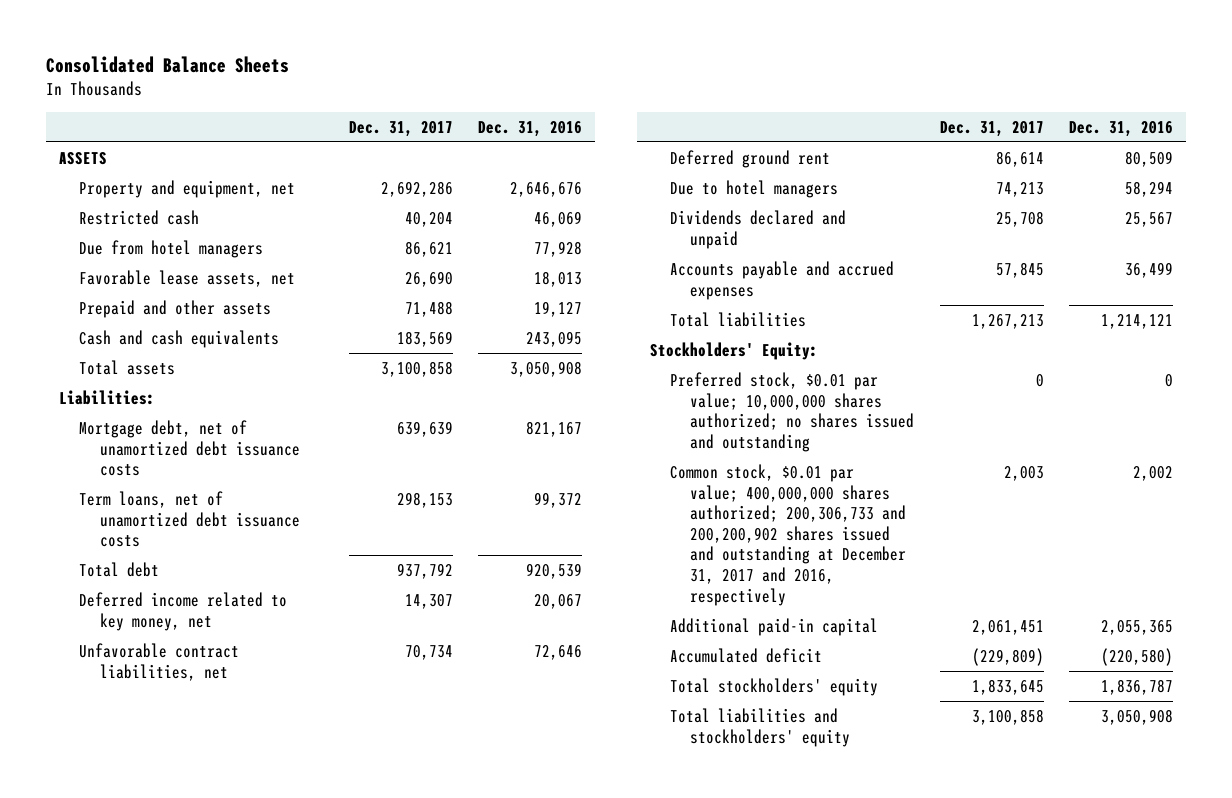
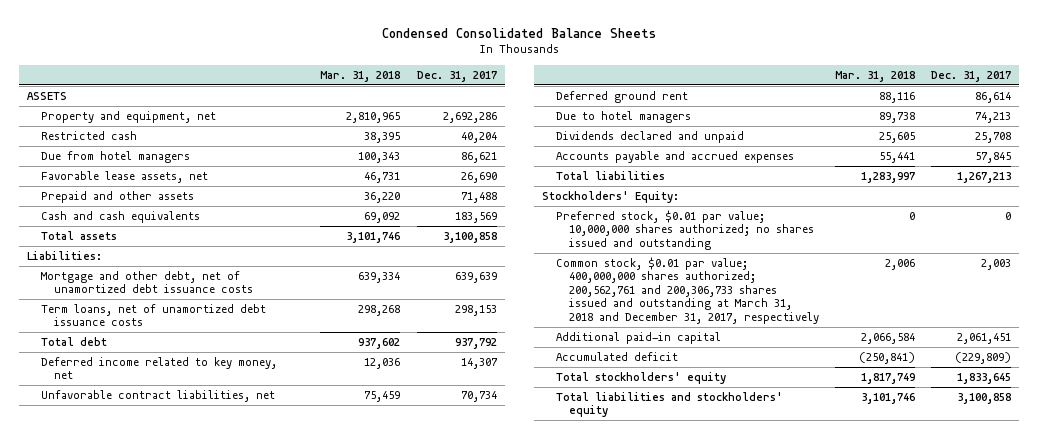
[46,56,290,74] Consolidated Balance Sheets -> [382,27,657,38] Condensed Consolidated Balance Sheets
[478,120,583,137] Dec. 31, 2016 -> none
none -> [320,71,401,83] Mar. 31, 2018
[79,419,300,477] Mortgage debt, net of unamortized debt issuance costs -> [40,270,254,294] Mortgage and other debt, net of unamortized debt issuance costs
[670,463,907,606] Common stock, $0.01 par value; 400,000,000 shares authorized; 200,306,733 and 200,200,902 shares issued and outstanding at December 31, 2017 and 2016, respectively -> [555,256,819,324] Common stock, $0.01 par value; 400,000,000 shares authorized; 200,562,761 and 200,306,733 shares issued and outstanding at March 31, 2018 and December 31, 2017, respectively

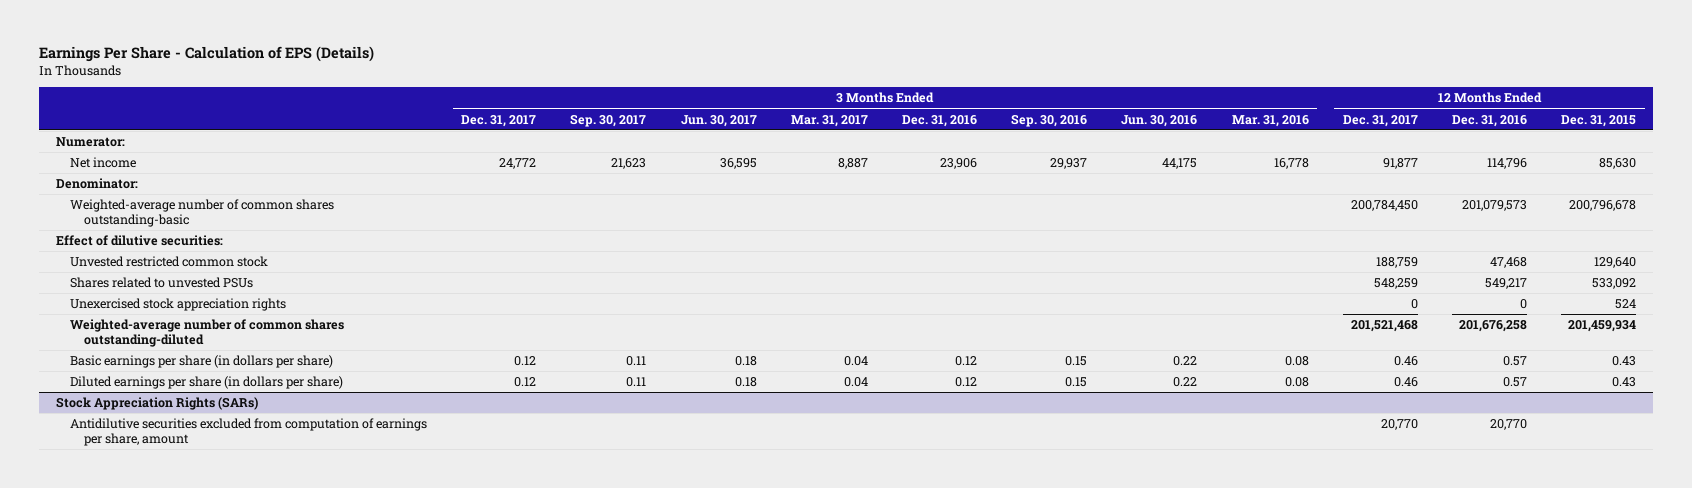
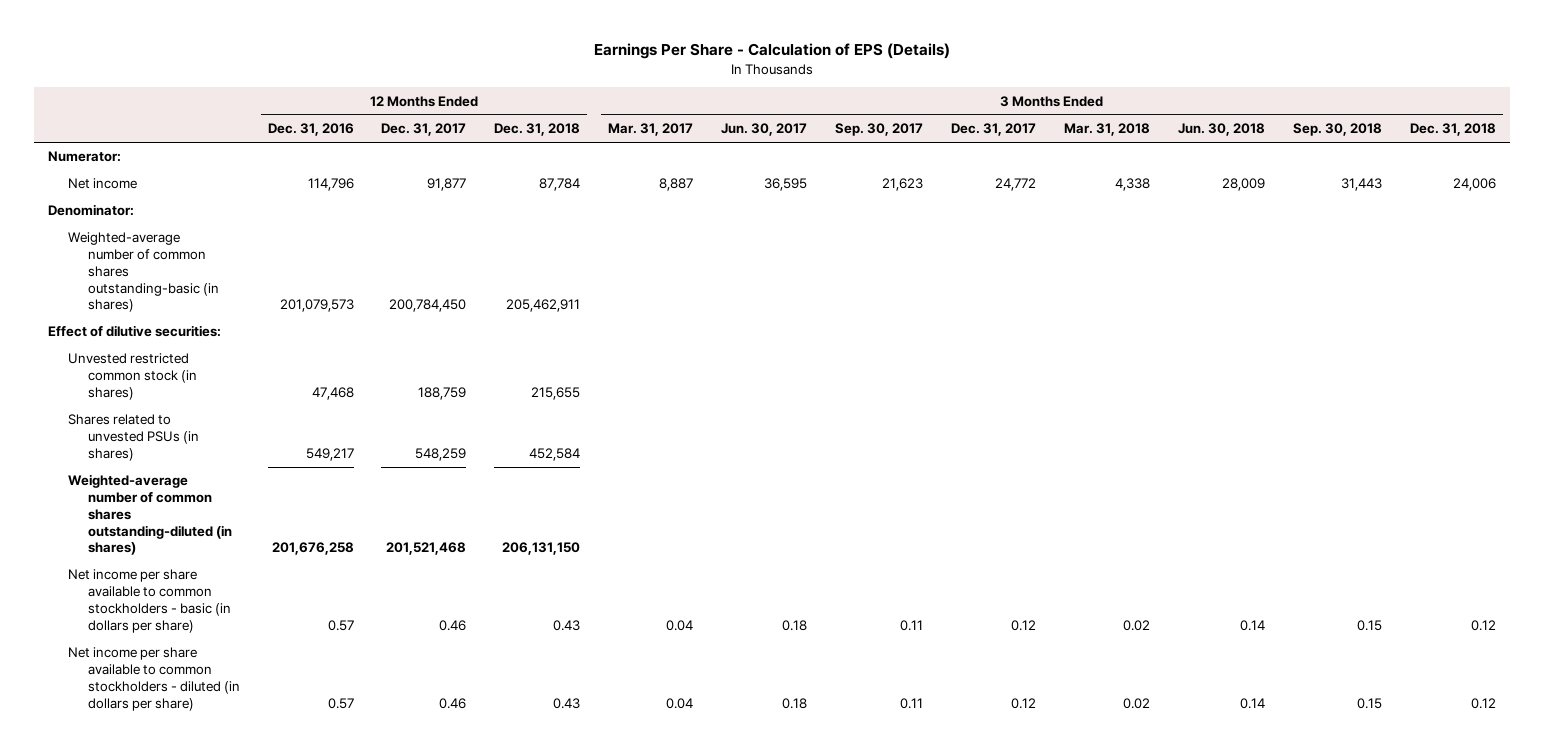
[902,114,978,127] Dec. 31, 2016 -> none
[1011,113,1088,127] Sep. 30, 2016 -> none
[1121,114,1198,127] Jun. 30, 2016 -> none
[1231,114,1309,127] Mar. 31, 2016 -> none
[1561,114,1637,127] Dec. 31, 2015 -> none
none -> [494,123,581,137] Dec. 31, 2018
none -> [1064,123,1151,137] Mar. 31, 2018
none -> [1178,123,1266,137] Jun. 30, 2018
none -> [1293,123,1383,137] Sep. 30, 2018
none -> [1410,123,1497,137] Dec. 31, 2018
[70,199,335,228] Weighted-average number of common shares outstanding-basic -> [67,232,219,313] Weighted-average number of common shares outstanding-basic (in shares)
[70,298,287,312] Unexercised stock appreciation rights -> none
[55,397,258,411] Stock Appreciation Rights (SARs) -> none
[70,418,428,447] Antidilutive securities excluded from computation of earnings per share, amount -> none
[70,256,269,268] Unvested restricted common stock -> [67,353,197,400] Unvested restricted common stock (in shares)
[70,277,254,289] Shares related to unvested PSUs -> [67,414,199,461] Shares related to unvested PSUs (in shares)
[70,319,345,348] Weighted-average number of common shares outstanding-diluted -> [67,474,232,556] Weighted-average number of common shares outstanding-diluted (in shares)
[70,355,334,369] Basic earnings per share (in dollars per share) -> [67,569,231,633] Net income per share available to common stockholders - basic (in dollars per share)
[70,376,344,390] Diluted earnings per share (in dollars per share) -> [67,647,240,711] Net income per share available to common stockholders - diluted (in dollars per share)

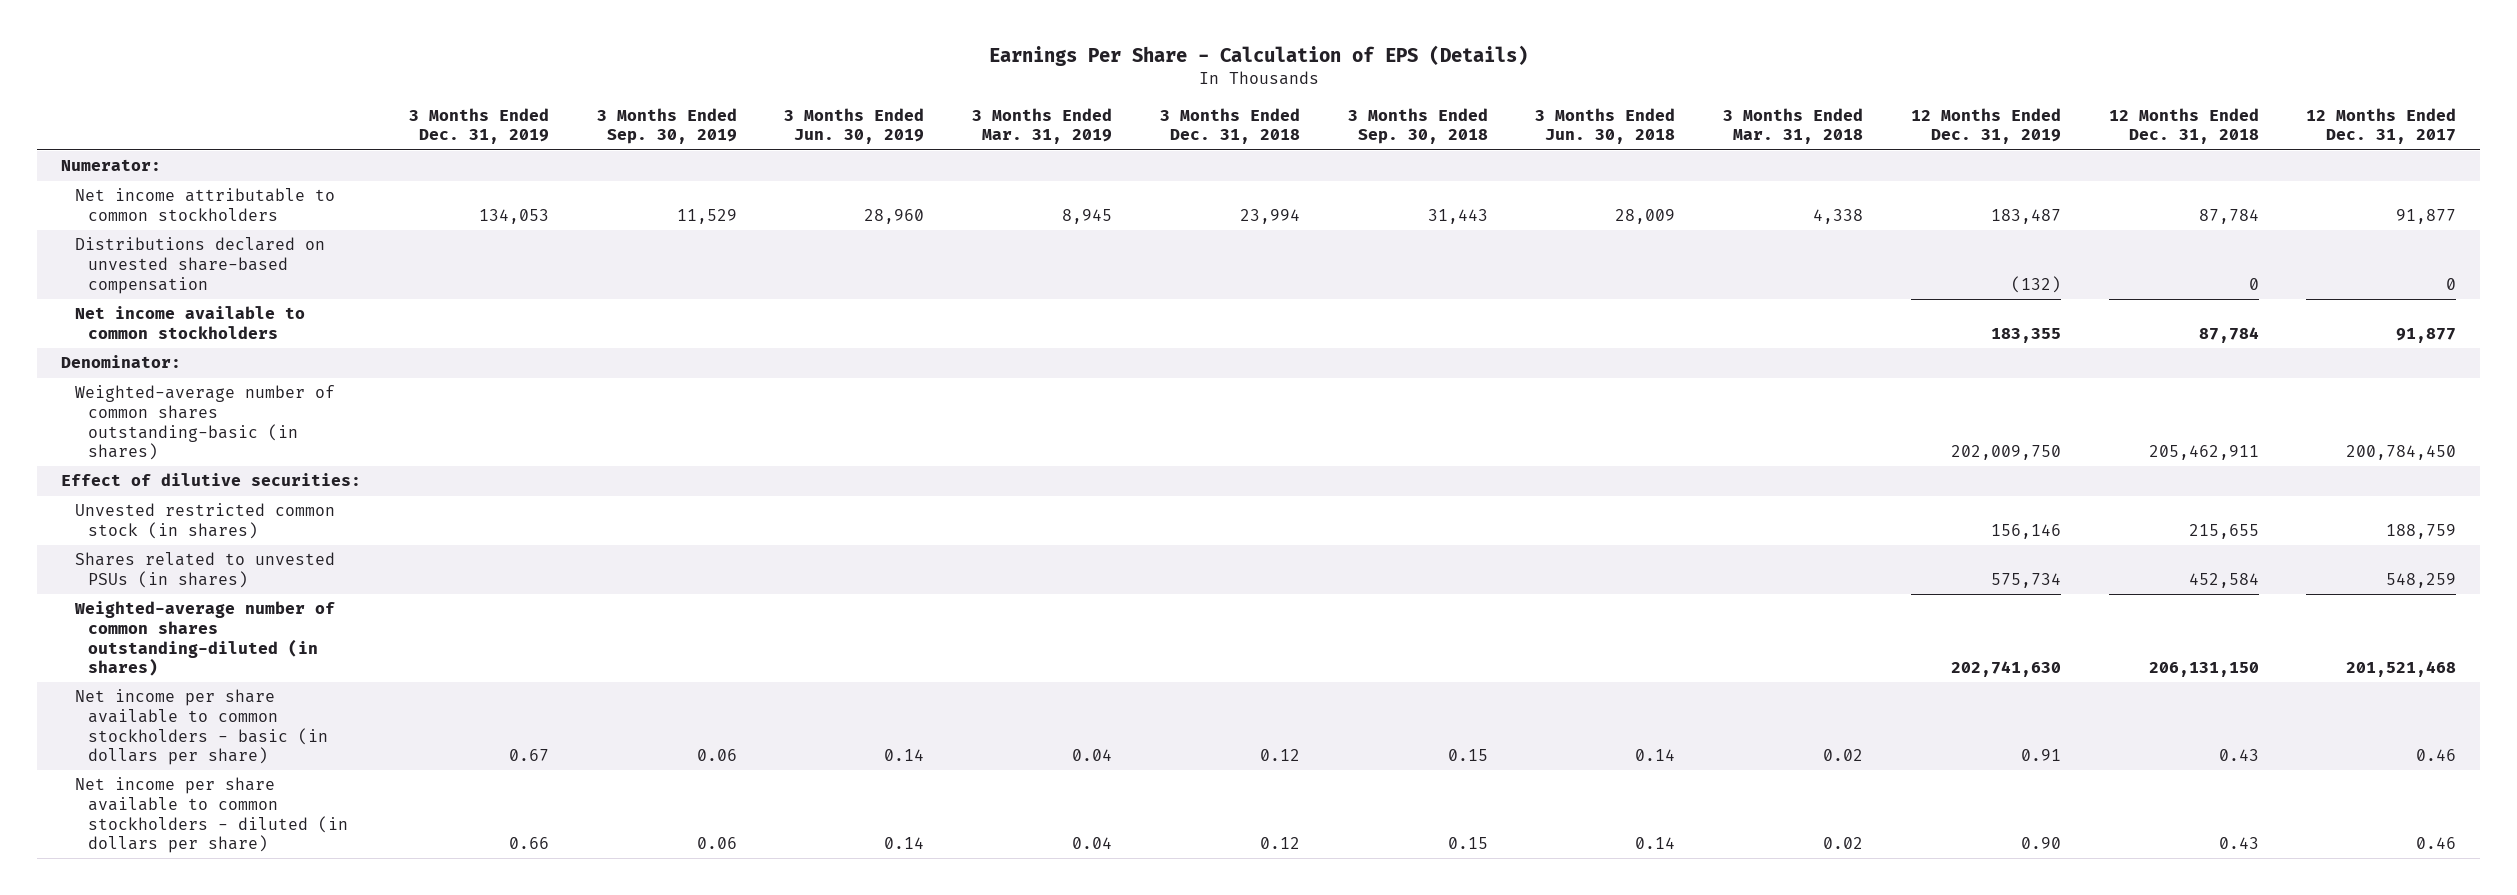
[267,123,354,137] Dec. 31, 2016 -> none
[608,123,694,137] Mar. 31, 2017 -> none
[721,123,808,137] Jun. 30, 2017 -> none
[835,123,924,137] Sep. 30, 2017 -> none
[951,123,1037,137] Dec. 31, 2017 -> none
none -> [408,107,549,145] 3 Months Ended Dec. 31, 2019
none -> [596,107,737,145] 3 Months Ended Sep. 30, 2019
none -> [784,107,925,145] 3 Months Ended Jun. 30, 2019
none -> [972,107,1113,145] 3 Months Ended Mar. 31, 2019
none -> [1910,107,2061,145] 12 Months Ended Dec. 31, 2019
[67,178,137,190] Net income -> [74,188,335,222] Net income attributable to common stockholders
[1453,178,1497,192] 24,006 -> [1239,209,1300,225] 23,994
none -> [74,237,325,294] Distributions declared on unvested share-based compensation
none -> [74,306,305,340] Net income available to common stockholders

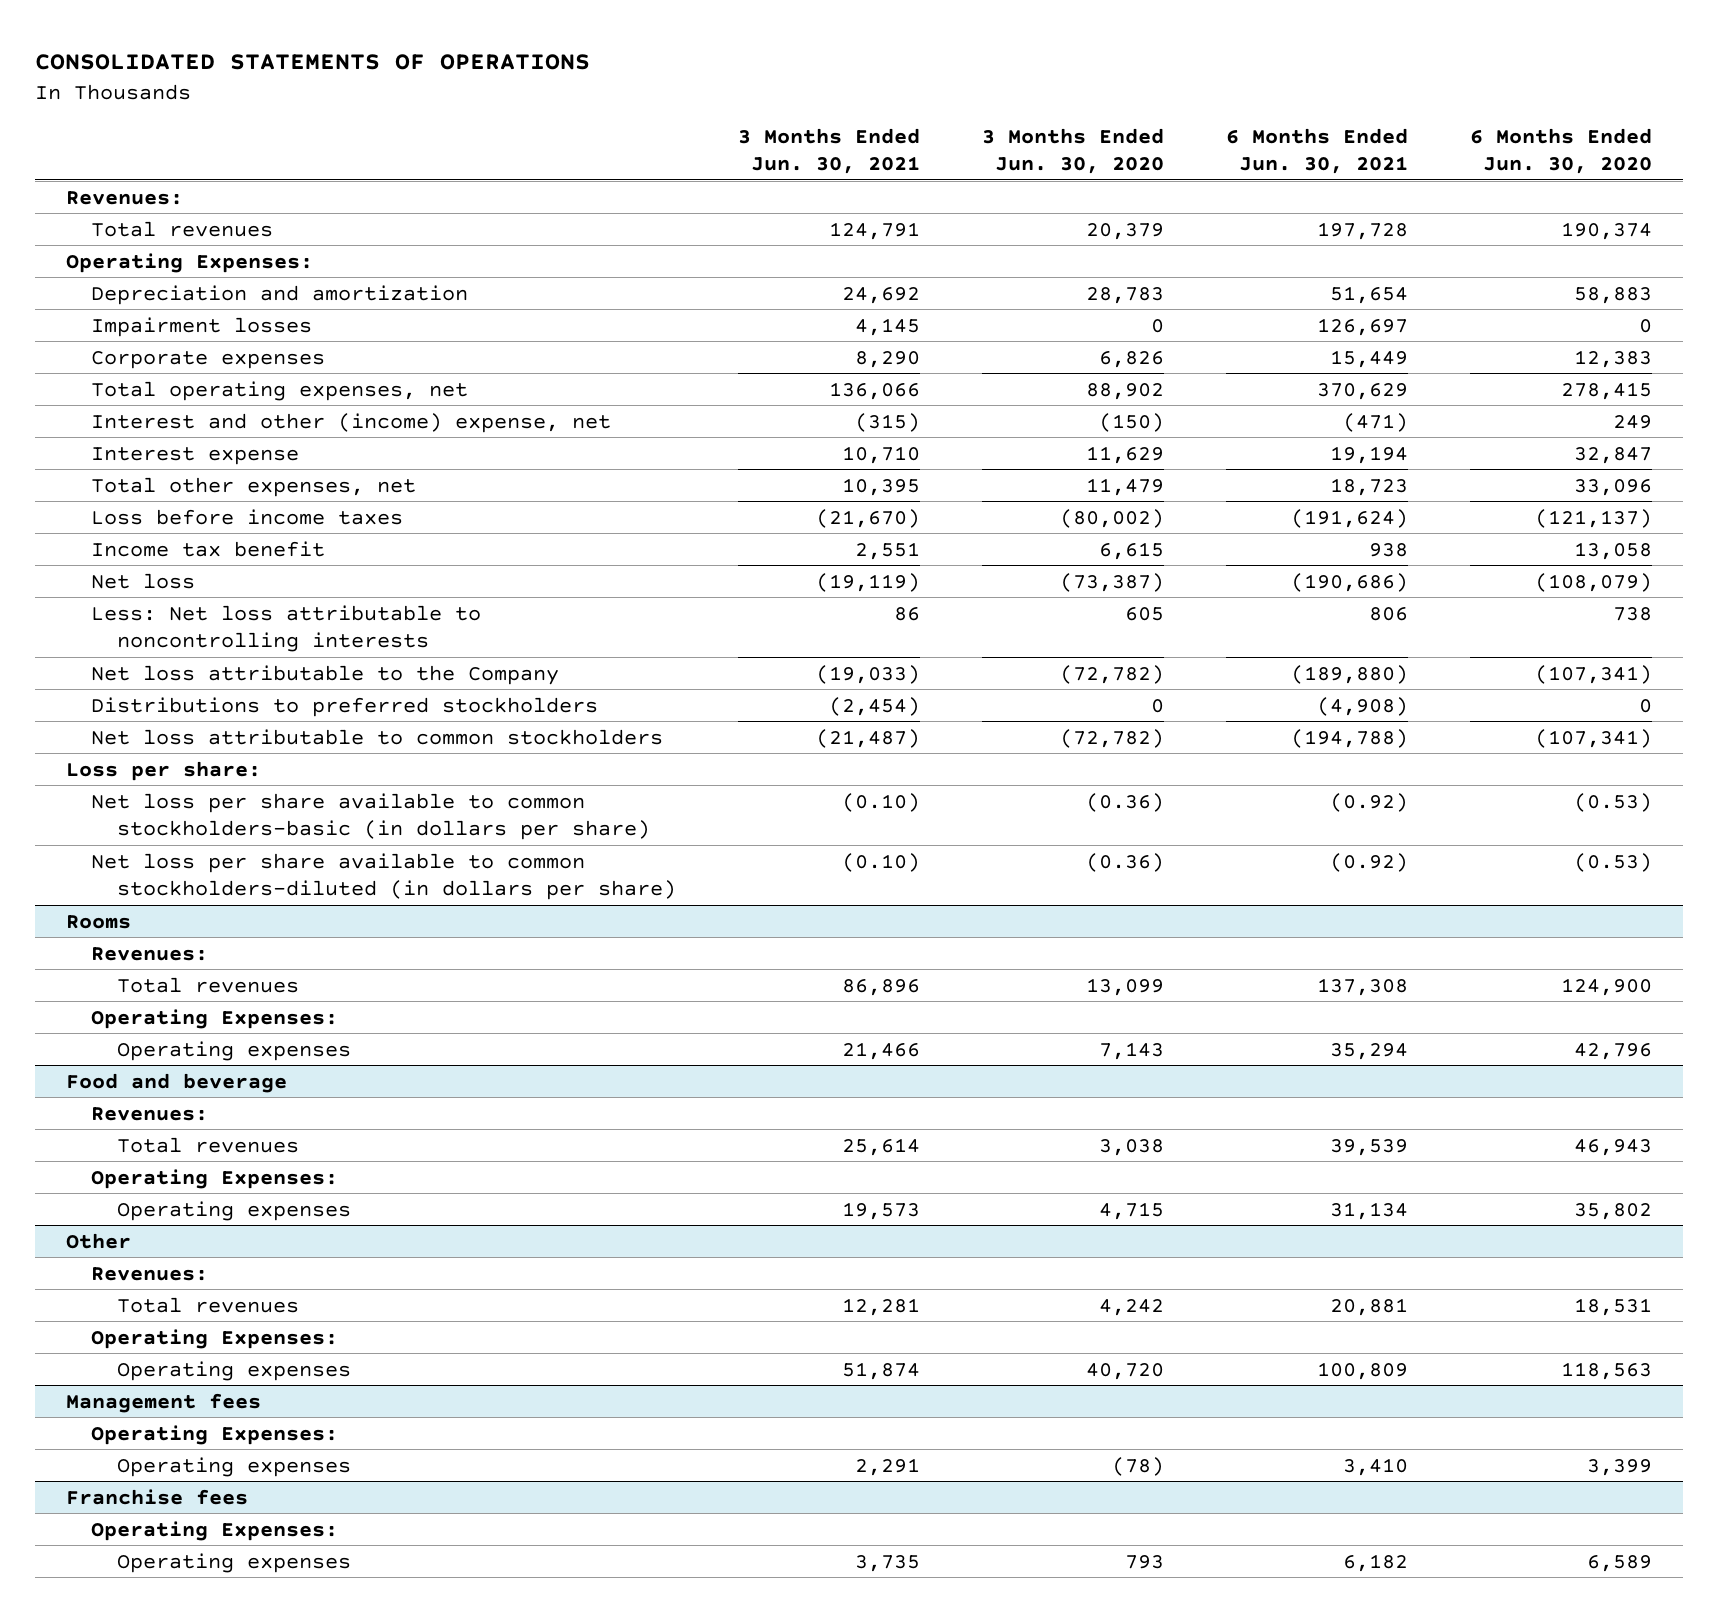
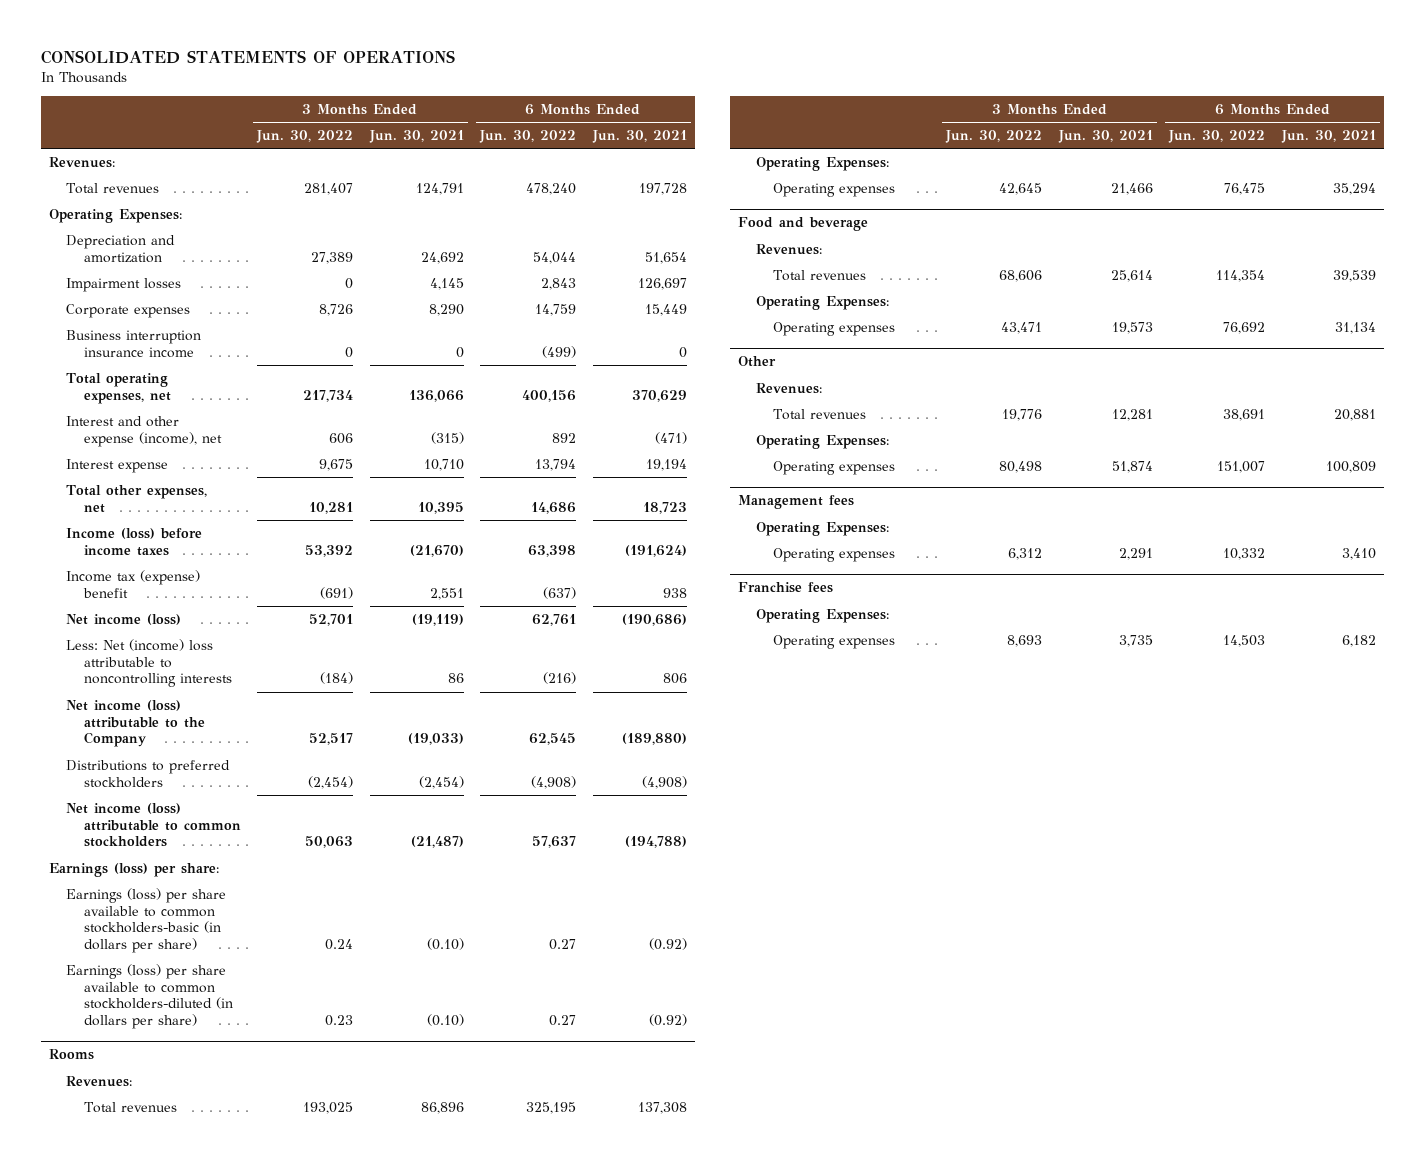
[981,128,1164,175] 3 Months Ended Jun. 30, 2020 -> none
[1469,128,1652,175] 6 Months Ended Jun. 30, 2020 -> none
none -> [256,130,354,144] Jun. 30, 2022
none -> [479,130,577,144] Jun. 30, 2022
none -> [66,329,202,358] Business interruption insurance income
[91,412,612,433] Interest and other (income) expense, net -> [66,415,222,447] Interest and other expense (income), net
[91,508,404,525] Loss before income taxes -> [66,527,203,556] Income (loss) before income taxes
[91,540,326,557] Income tax benefit -> [66,569,201,598] Income tax (expense) benefit
[91,572,196,589] Net loss -> [66,613,182,625] Net income (loss)
[91,604,482,652] Less: Net loss attributable to noncontrolling interests -> [66,638,232,688] Less: Net (income) loss attributable to noncontrolling interests
[91,664,560,685] Net loss attributable to the Company -> [66,699,205,748] Net income (loss) attributable to the Company
[91,728,664,745] Net loss attributable to common stockholders -> [66,802,241,848] Net income (loss) attributable to common stockholders
[65,760,261,781] Loss per share: -> [49,862,220,877] Earnings (loss) per share:
[91,792,650,840] Net loss per share available to common stockholders-basic (in dollars per share) -> [66,887,227,954] Earnings (loss) per share available to common stockholders-basic (in dollars per share)
[91,852,676,900] Net loss per share available to common stockholders-diluted (in dollars per share) -> [66,963,233,1030] Earnings (loss) per share available to common stockholders-diluted (in dollars per share)

